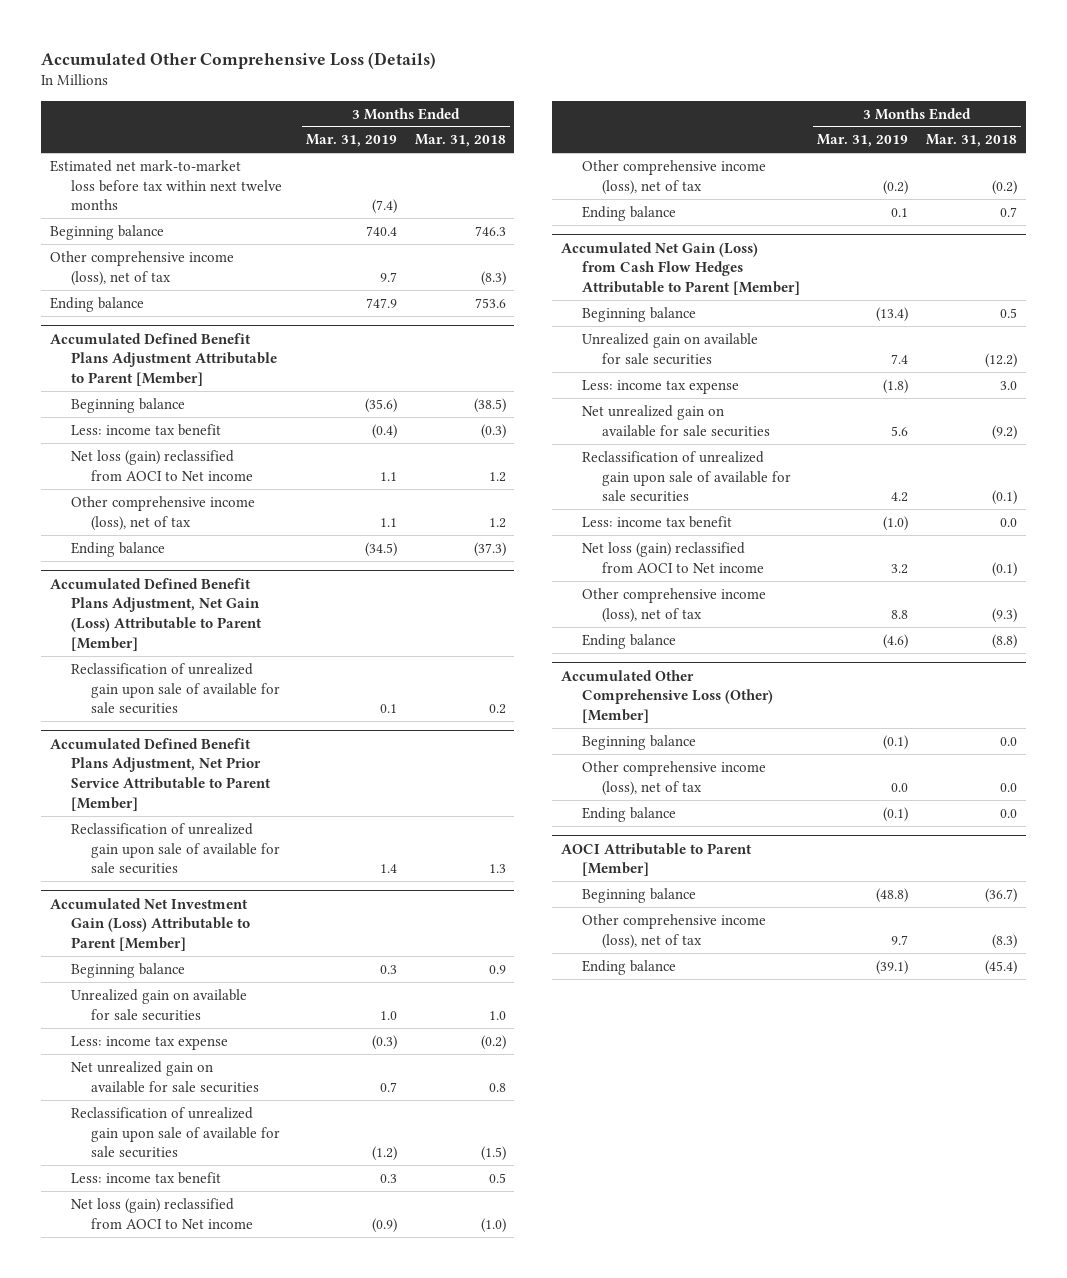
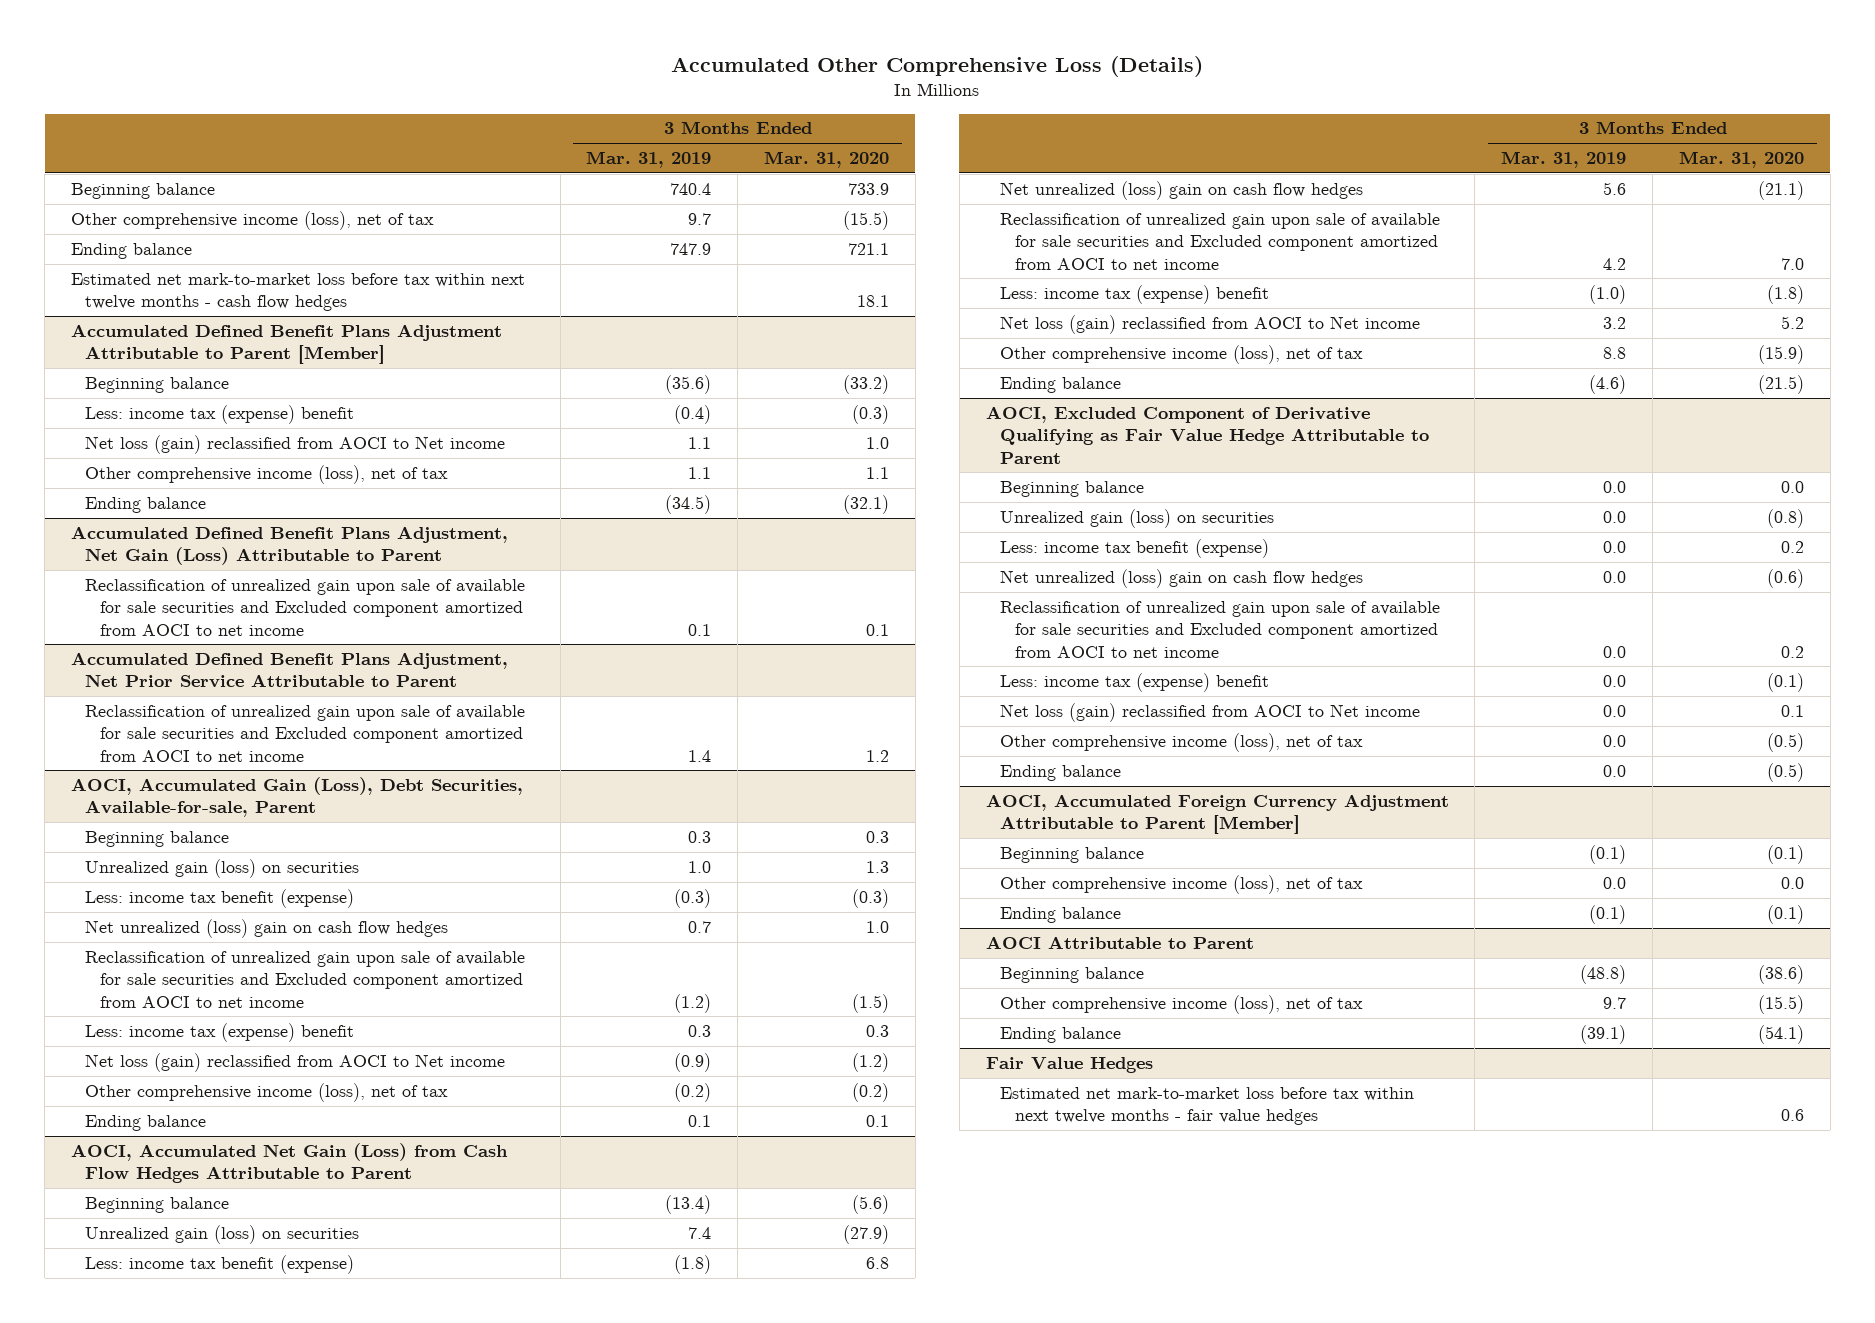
[414,134,506,148] Mar. 31, 2018 -> none
none -> [763,151,889,169] Mar. 31, 2020
[49,159,282,211] Estimated net mark-to-market loss before tax within next twelve months -> none
none -> [70,272,525,312] Estimated net mark-to-market loss before tax within next twelve months - cash flow hedges
[70,423,221,436] Less: income tax benefit -> [85,404,355,424] Less: income tax (expense) benefit
[49,577,262,651] Accumulated Defined Benefit Plans Adjustment, Net Gain (Loss) Attributable to Parent [Member] -> [70,525,508,566] Accumulated Defined Benefit Plans Adjustment, Net Gain (Loss) Attributable to Parent
[70,662,281,715] Reclassification of unrealized gain upon sale of available for sale securities -> [85,578,526,636] Reclassification of unrealized gain upon sale of available for sale securities and Excluded component amortized from AOCI to net income
[49,737,271,811] Accumulated Defined Benefit Plans Adjustment, Net Prior Service Attributable to Parent [Member] -> [70,651,508,689] Accumulated Defined Benefit Plans Adjustment, Net Prior Service Attributable to Parent
[70,822,281,875] Reclassification of unrealized gain upon sale of available for sale securities -> [85,704,526,762] Reclassification of unrealized gain upon sale of available for sale securities and Excluded component amortized from AOCI to net income
[49,897,250,952] Accumulated Net Investment Gain (Loss) Attributable to Parent [Member] -> [70,776,523,818] AOCI, Accumulated Gain (Loss), Debt Securities, Available-for-sale, Parent
[70,988,247,1021] Unrealized gain on available for sale securities -> [85,858,360,878] Unrealized gain (loss) on securities
[70,1035,228,1050] Less: income tax expense -> [85,888,355,908] Less: income tax benefit (expense)
[70,1060,260,1093] Net unrealized gain on available for sale securities -> [85,918,449,938] Net unrealized (loss) gain on cash flow hedges
[70,1106,281,1159] Reclassification of unrealized gain upon sale of available for sale securities -> [85,950,526,1008] Reclassification of unrealized gain upon sale of available for sale securities and Excluded component amortized from AOCI to net income
[70,1171,221,1184] Less: income tax benefit -> [85,1022,355,1042] Less: income tax (expense) benefit
[561,241,800,296] Accumulated Net Gain (Loss) from Cash Flow Hedges Attributable to Parent [Member] -> [70,1142,508,1184] AOCI, Accumulated Net Gain (Loss) from Cash Flow Hedges Attributable to Parent
[581,332,758,365] Unrealized gain on available for sale securities -> [85,1224,360,1244] Unrealized gain (loss) on securities
[581,379,739,394] Less: income tax expense -> [85,1254,355,1274] Less: income tax benefit (expense)
[581,404,771,437] Net unrealized gain on available for sale securities -> [1000,180,1364,200] Net unrealized (loss) gain on cash flow hedges
[581,450,792,503] Reclassification of unrealized gain upon sale of available for sale securities -> [1000,212,1441,270] Reclassification of unrealized gain upon sale of available for sale securities and Excluded component amortized from AOCI to net income
[581,515,732,528] Less: income tax benefit -> [1000,284,1270,304] Less: income tax (expense) benefit
[561,669,773,724] Accumulated Other Comprehensive Loss (Other) [Member] -> none
none -> [985,405,1430,464] AOCI, Excluded Component of Derivative Qualifying as Fair Value Hedge Attributable to Parent
none -> [1000,480,1145,497] Beginning balance
none -> [1000,508,1275,528] Unrealized gain (loss) on securities
none -> [1000,538,1270,558] Less: income tax benefit (expense)
none -> [1000,568,1364,588] Net unrealized (loss) gain on cash flow hedges
none -> [1000,600,1441,658] Reclassification of unrealized gain upon sale of available for sale securities and Excluded component amortized from AOCI to net income
none -> [1000,672,1270,692] Less: income tax (expense) benefit
none -> [1000,702,1421,722] Net loss (gain) reclassified from AOCI to Net income
none -> [1000,732,1364,752] Other comprehensive income (loss), net of tax
none -> [1000,764,1122,781] Ending balance
none -> [985,793,1449,835] AOCI, Accumulated Foreign Currency Adjustment Attributable to Parent [Member]
[561,842,753,877] AOCI Attributable to Parent [Member] -> [985,935,1254,949] AOCI Attributable to Parent
none -> [985,1056,1153,1073] Fair Value Hedges
none -> [1000,1086,1415,1126] Estimated net mark-to-market loss before tax within next twelve months - fair value hedges

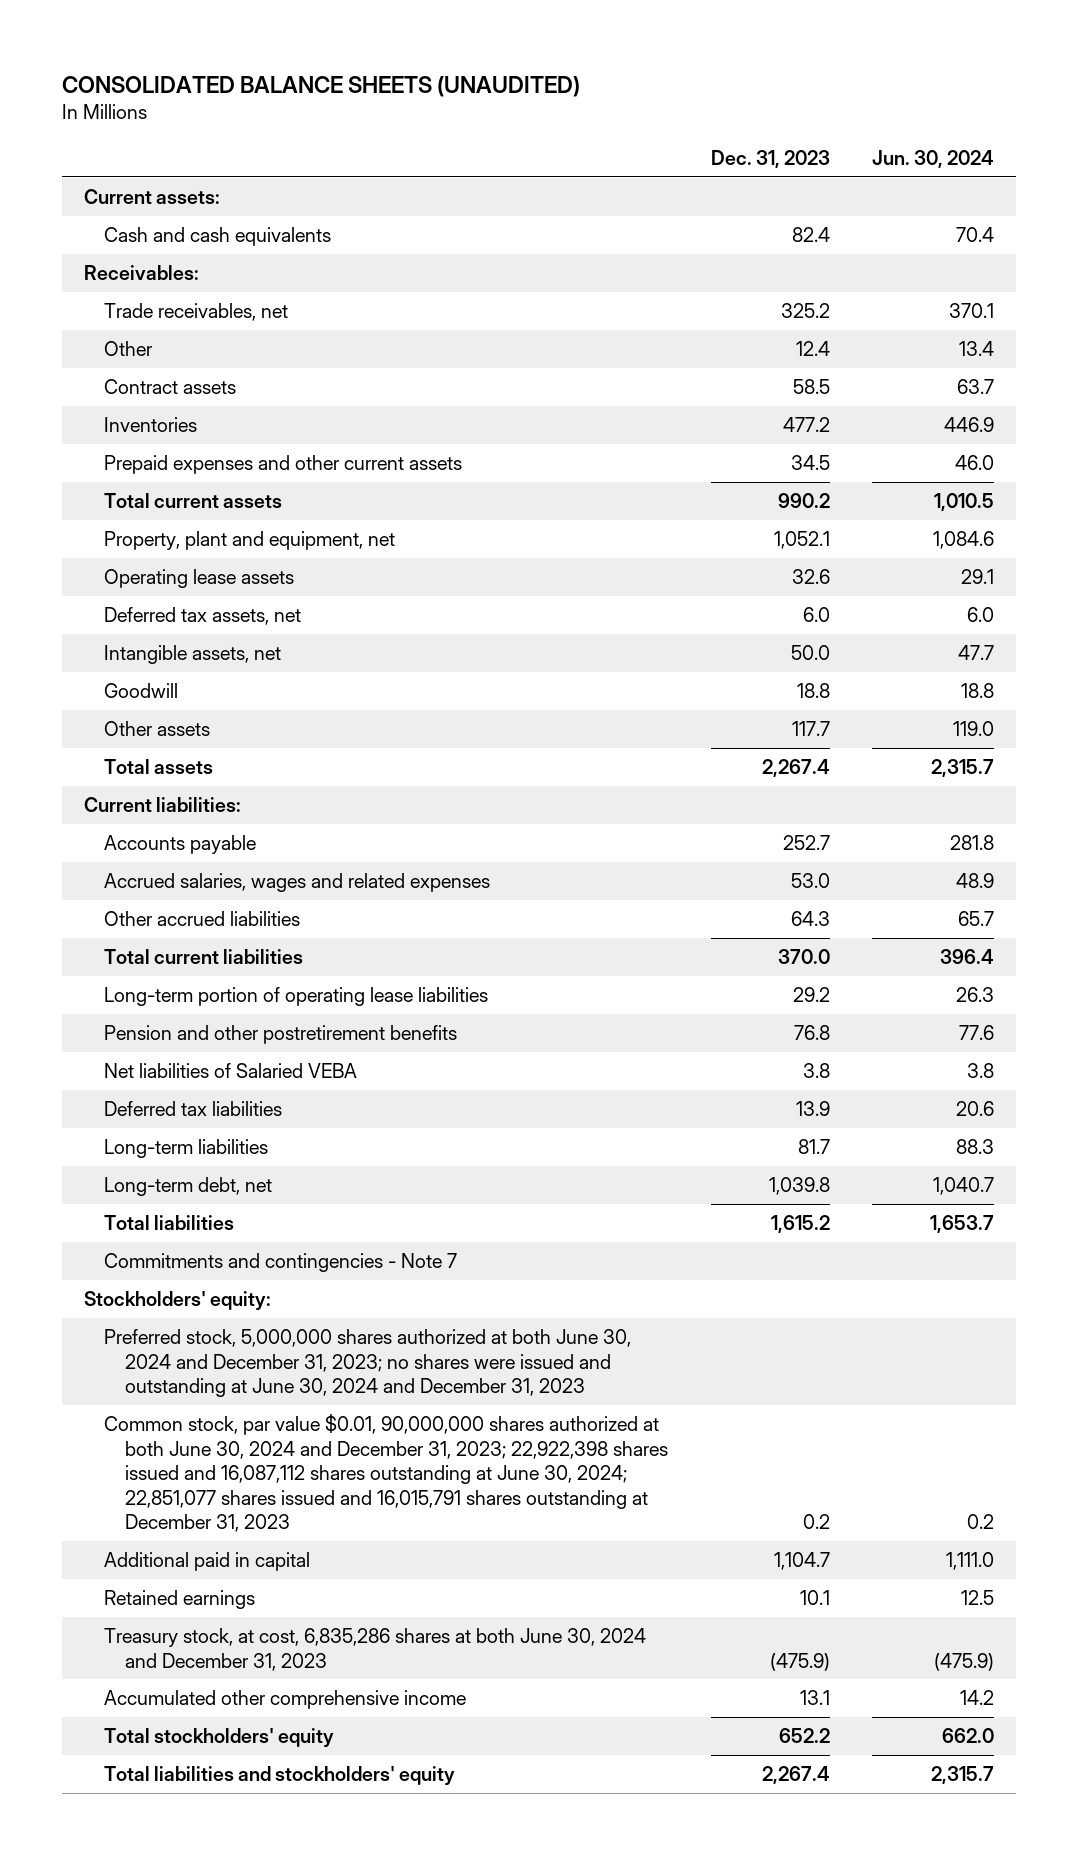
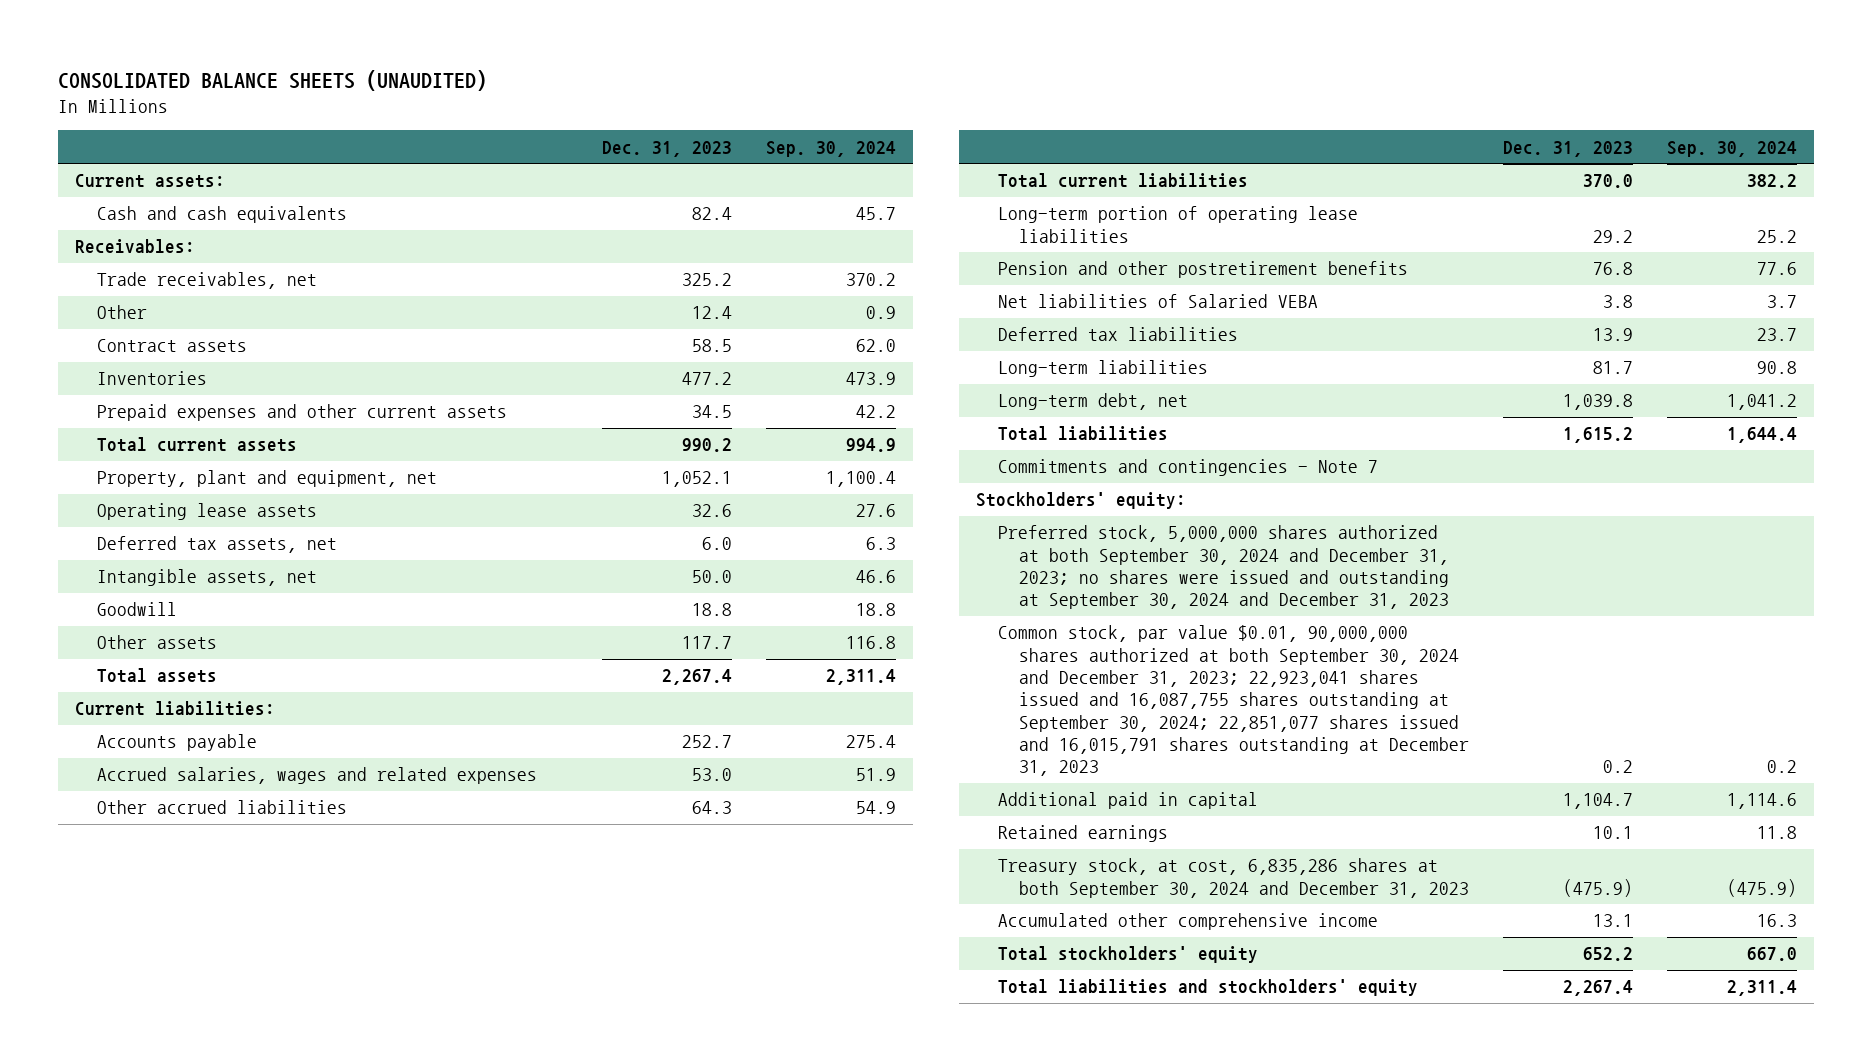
[872,150,995,169] Jun. 30, 2024 -> none
none -> [766,140,897,157] Sep. 30, 2024
[104,1329,632,1398] Preferred stock, 5,000,000 shares authorized at both June 30, 2024 and December 31, 2023; no shares were issued and outstanding at June 30, 2024 and December 31, 2023 -> [997,525,1450,610] Preferred stock, 5,000,000 shares authorized at both September 30, 2024 and December 31, 2023; no shares were issued and outstanding at September 30, 2024 and December 31, 2023
[104,1414,668,1533] Common stock, par value $0.01, 90,000,000 shares authorized at both June 30, 2024 and December 31, 2023; 22,922,398 shares issued and 16,087,112 shares outstanding at June 30, 2024; 22,851,077 shares issued and 16,015,791 shares outstanding at December 31, 2023 -> [997,625,1470,777] Common stock, par value $0.01, 90,000,000 shares authorized at both September 30, 2024 and December 31, 2023; 22,923,041 shares issued and 16,087,755 shares outstanding at September 30, 2024; 22,851,077 shares issued and 16,015,791 shares outstanding at December 31, 2023
[104,1628,647,1671] Treasury stock, at cost, 6,835,286 shares at both June 30, 2024 and December 31, 2023 -> [997,858,1470,898] Treasury stock, at cost, 6,835,286 shares at both September 30, 2024 and December 31, 2023

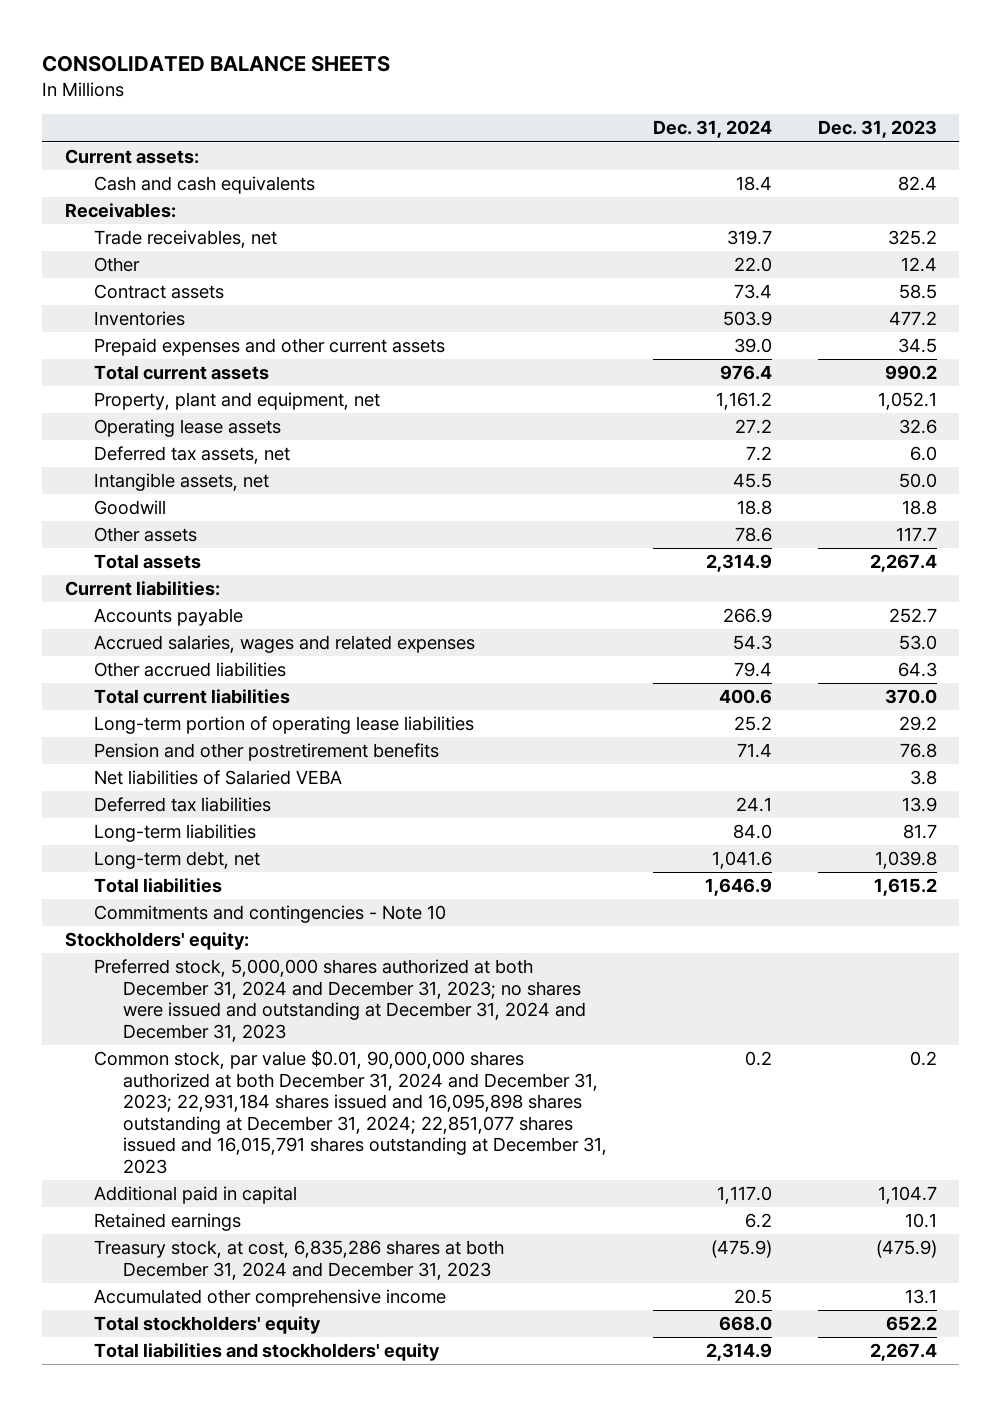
[58,69,488,91] CONSOLIDATED BALANCE SHEETS (UNAUDITED) -> [42,54,391,72] CONSOLIDATED BALANCE SHEETS
[766,140,897,157] Sep. 30, 2024 -> none
none -> [652,120,772,139] Dec. 31, 2024
[997,459,1378,477] Commitments and contingencies - Note 7 -> [94,905,447,924] Commitments and contingencies - Note 10
[997,525,1450,610] Preferred stock, 5,000,000 shares authorized at both September 30, 2024 and December 31, 2023; no shares were issued and outstanding at September 30, 2024 and December 31, 2023 -> [94,959,587,1042] Preferred stock, 5,000,000 shares authorized at both December 31, 2024 and December 31, 2023; no shares were issued and outstanding at December 31, 2024 and December 31, 2023
[997,625,1470,777] Common stock, par value $0.01, 90,000,000 shares authorized at both September 30, 2024 and December 31, 2023; 22,923,041 shares issued and 16,087,755 shares outstanding at September 30, 2024; 22,851,077 shares issued and 16,015,791 shares outstanding at December 31, 2023 -> [94,1050,608,1174] Common stock, par value $0.01, 90,000,000 shares authorized at both December 31, 2024 and December 31, 2023; 22,931,184 shares issued and 16,095,898 shares outstanding at December 31, 2024; 22,851,077 shares issued and 16,015,791 shares outstanding at December 31, 2023
[997,858,1470,898] Treasury stock, at cost, 6,835,286 shares at both September 30, 2024 and December 31, 2023 -> [94,1240,505,1280] Treasury stock, at cost, 6,835,286 shares at both December 31, 2024 and December 31, 2023

